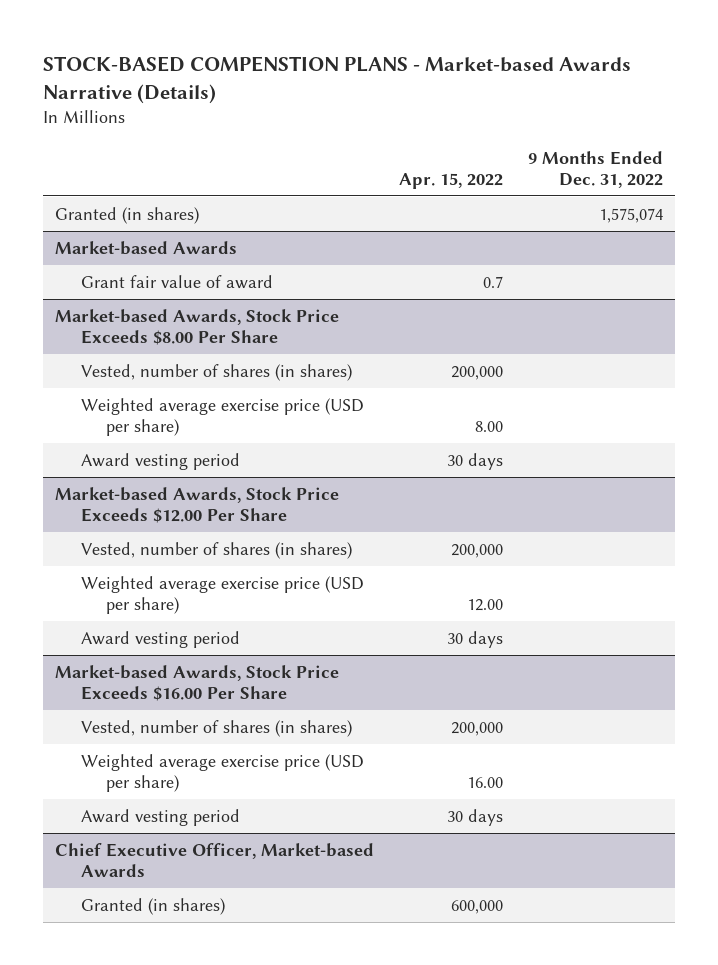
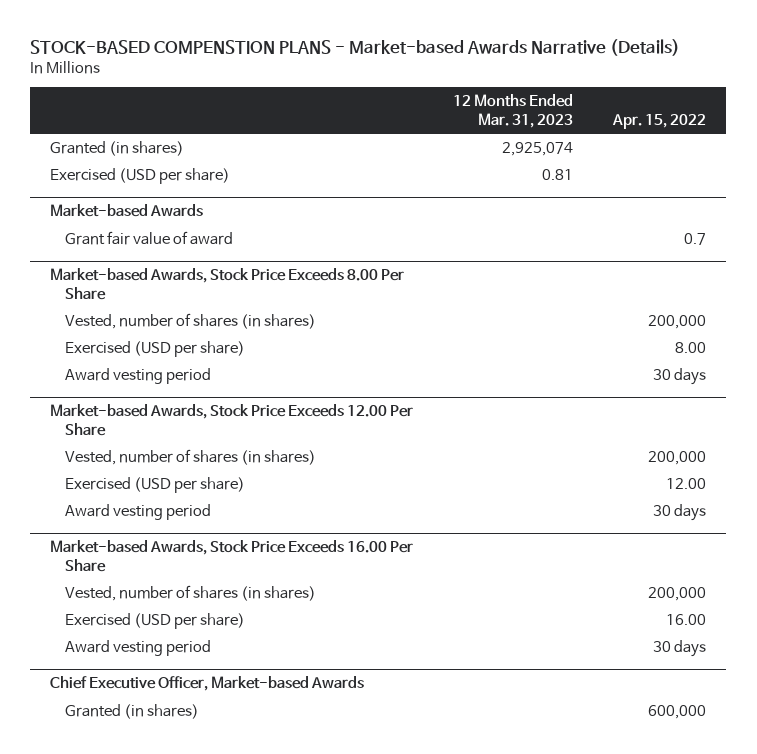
[527,150,663,188] 9 Months Ended Dec. 31, 2022 -> none
none -> [453,94,574,128] 12 Months Ended Mar. 31, 2023
none -> [50,167,231,184] Exercised (USD per share)
[55,308,340,345] Market-based Awards, Stock Price Exceeds $8.00 Per Share -> [50,268,405,300] Market-based Awards, Stock Price Exceeds 8.00 Per Share
[80,397,364,436] Weighted average exercise price (USD per share) -> [64,340,245,357] Exercised (USD per share)
[55,486,340,523] Market-based Awards, Stock Price Exceeds $12.00 Per Share -> [50,404,414,436] Market-based Awards, Stock Price Exceeds 12.00 Per Share
[80,575,364,614] Weighted average exercise price (USD per share) -> [64,476,245,493] Exercised (USD per share)
[55,664,340,701] Market-based Awards, Stock Price Exceeds $16.00 Per Share -> [50,540,414,572] Market-based Awards, Stock Price Exceeds 16.00 Per Share
[80,753,364,792] Weighted average exercise price (USD per share) -> [64,612,245,629] Exercised (USD per share)

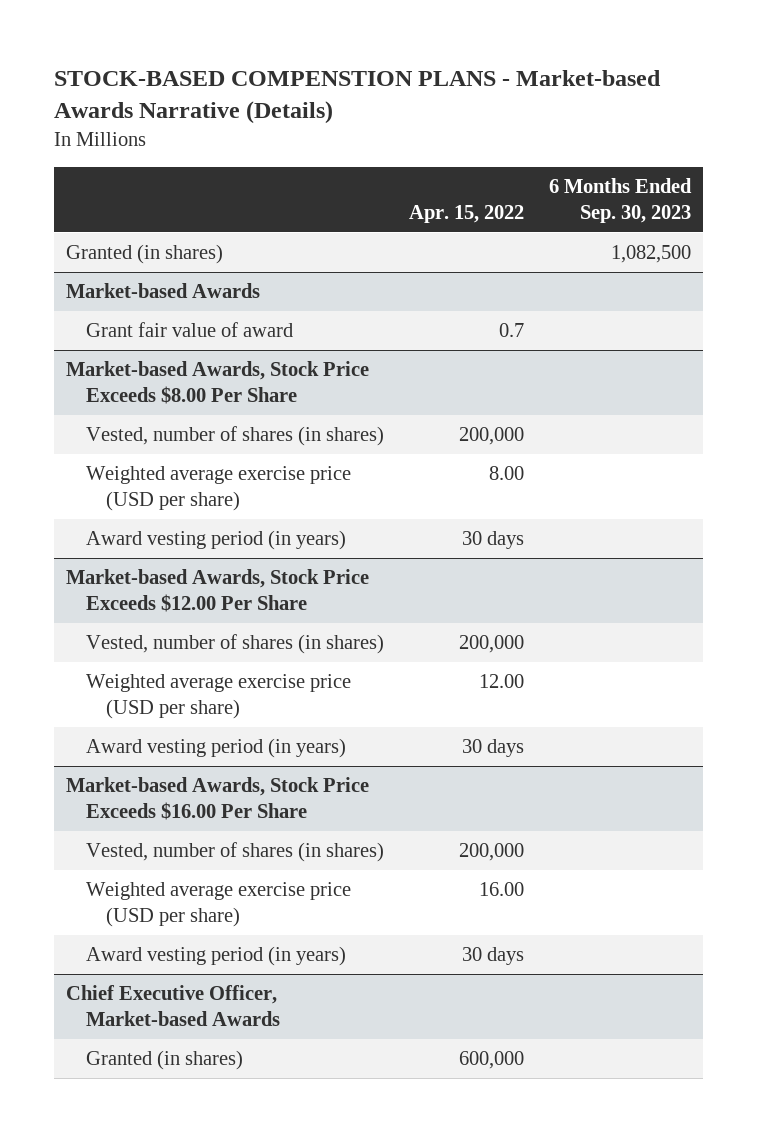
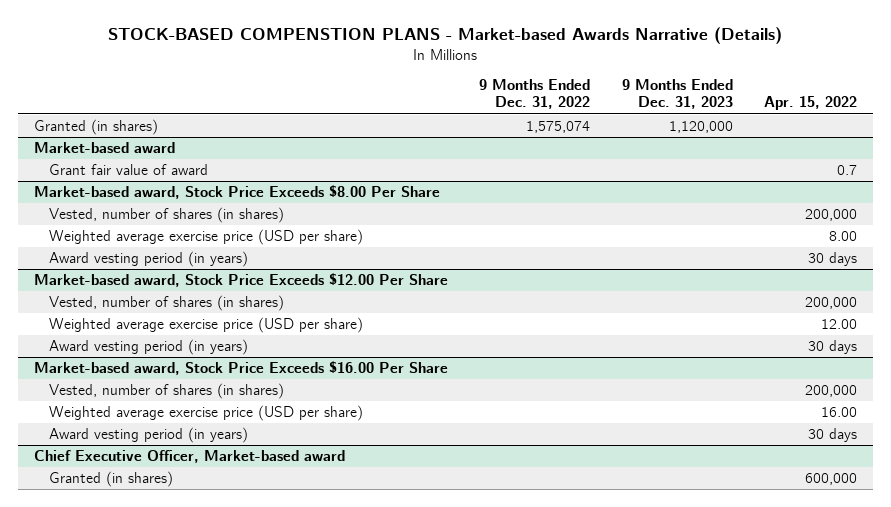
[548,178,692,223] 6 Months Ended Sep. 30, 2023 -> none
none -> [479,79,591,110] 9 Months Ended Dec. 31, 2022
none -> [621,79,733,110] 9 Months Ended Dec. 31, 2023
[66,283,261,299] Market-based Awards -> [33,142,175,154] Market-based award
[66,361,370,404] Market-based Awards, Stock Price Exceeds $8.00 Per Share -> [33,185,440,200] Market-based award, Stock Price Exceeds $8.00 Per Share
[66,569,370,612] Market-based Awards, Stock Price Exceeds $12.00 Per Share -> [33,273,448,288] Market-based award, Stock Price Exceeds $12.00 Per Share
[66,777,370,820] Market-based Awards, Stock Price Exceeds $16.00 Per Share -> [33,361,448,376] Market-based award, Stock Price Exceeds $16.00 Per Share
[66,985,281,1026] Chief Executive Officer, Market-based Awards -> [33,450,345,464] Chief Executive Officer, Market-based award

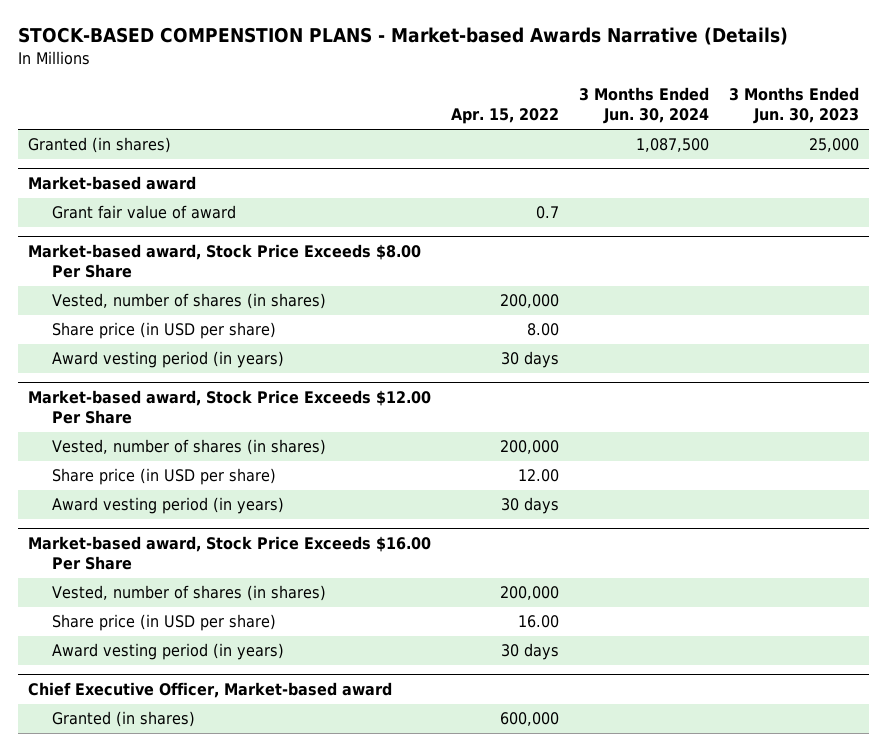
[479,79,591,110] 9 Months Ended Dec. 31, 2022 -> none
[621,79,733,110] 9 Months Ended Dec. 31, 2023 -> none
none -> [579,87,710,125] 3 Months Ended Jun. 30, 2024
none -> [729,87,860,125] 3 Months Ended Jun. 30, 2023
[48,229,363,246] Weighted average exercise price (USD per share) -> [52,322,277,340] Share price (in USD per share)
[48,317,363,334] Weighted average exercise price (USD per share) -> [52,468,277,486] Share price (in USD per share)
[48,405,363,422] Weighted average exercise price (USD per share) -> [52,614,277,632] Share price (in USD per share)

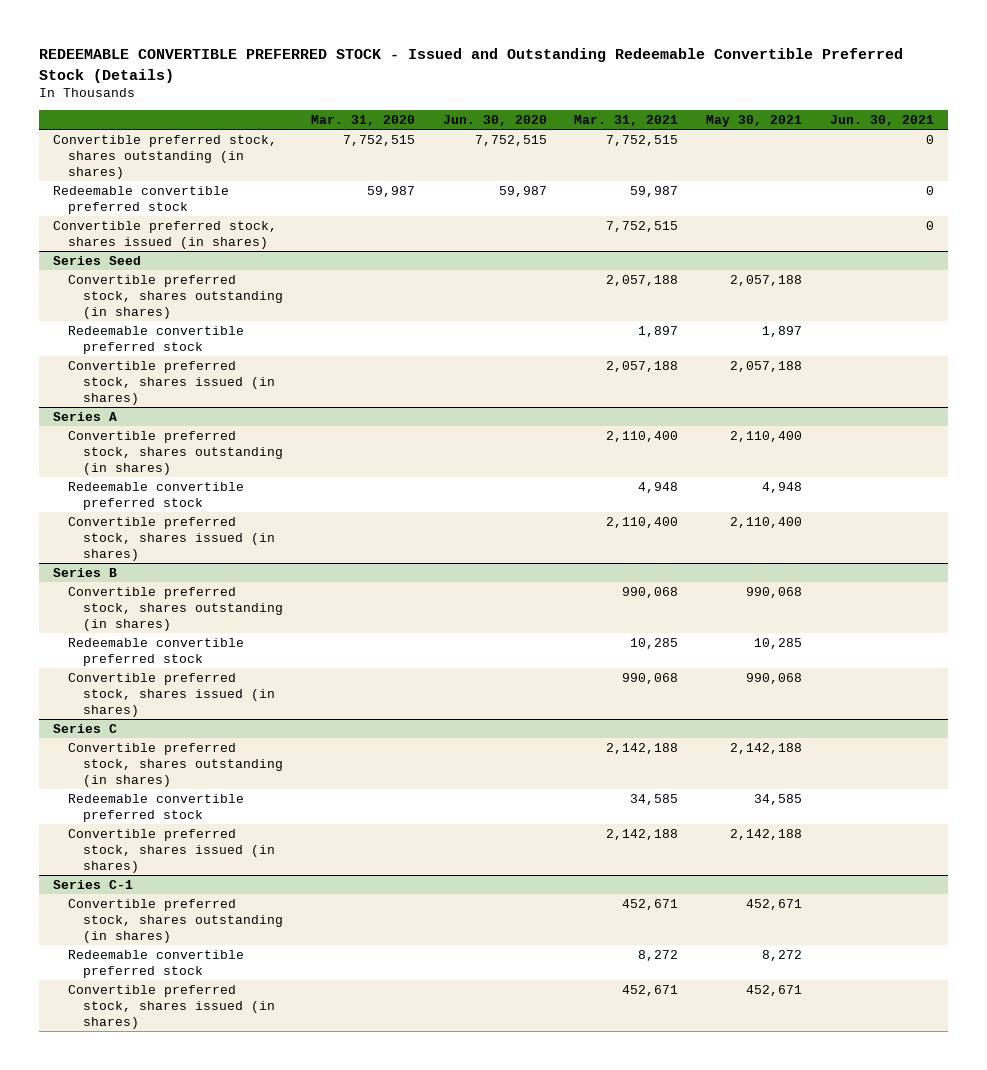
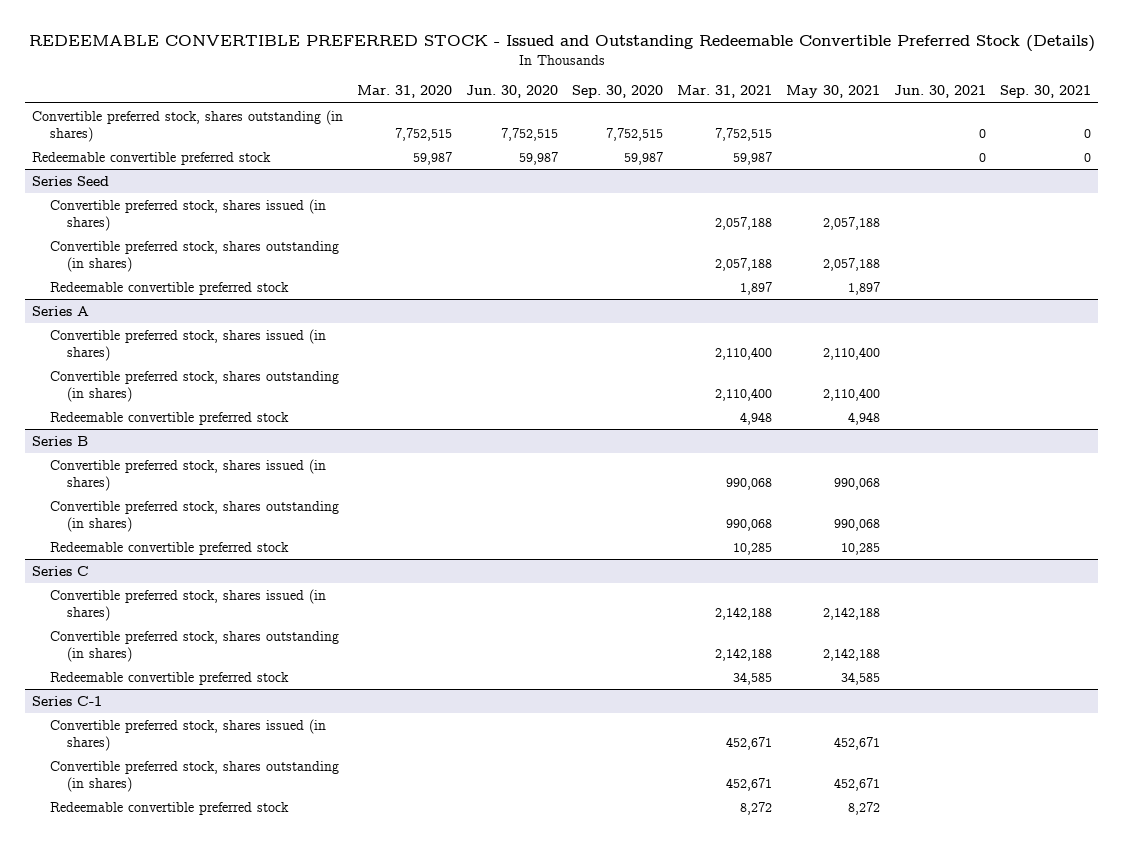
none -> [572,85,664,99] Sep. 30, 2020
none -> [1000,85,1092,99] Sep. 30, 2021
[53,220,278,249] Convertible preferred stock, shares issued (in shares) -> none
[68,360,276,405] Convertible preferred stock, shares issued (in shares) -> [49,198,326,231] Convertible preferred stock, shares issued (in shares)
[68,516,276,561] Convertible preferred stock, shares issued (in shares) -> [49,328,326,361] Convertible preferred stock, shares issued (in shares)
[68,672,276,717] Convertible preferred stock, shares issued (in shares) -> [49,458,326,491] Convertible preferred stock, shares issued (in shares)
[68,828,276,873] Convertible preferred stock, shares issued (in shares) -> [49,588,326,621] Convertible preferred stock, shares issued (in shares)
[68,984,276,1029] Convertible preferred stock, shares issued (in shares) -> [49,718,326,751] Convertible preferred stock, shares issued (in shares)

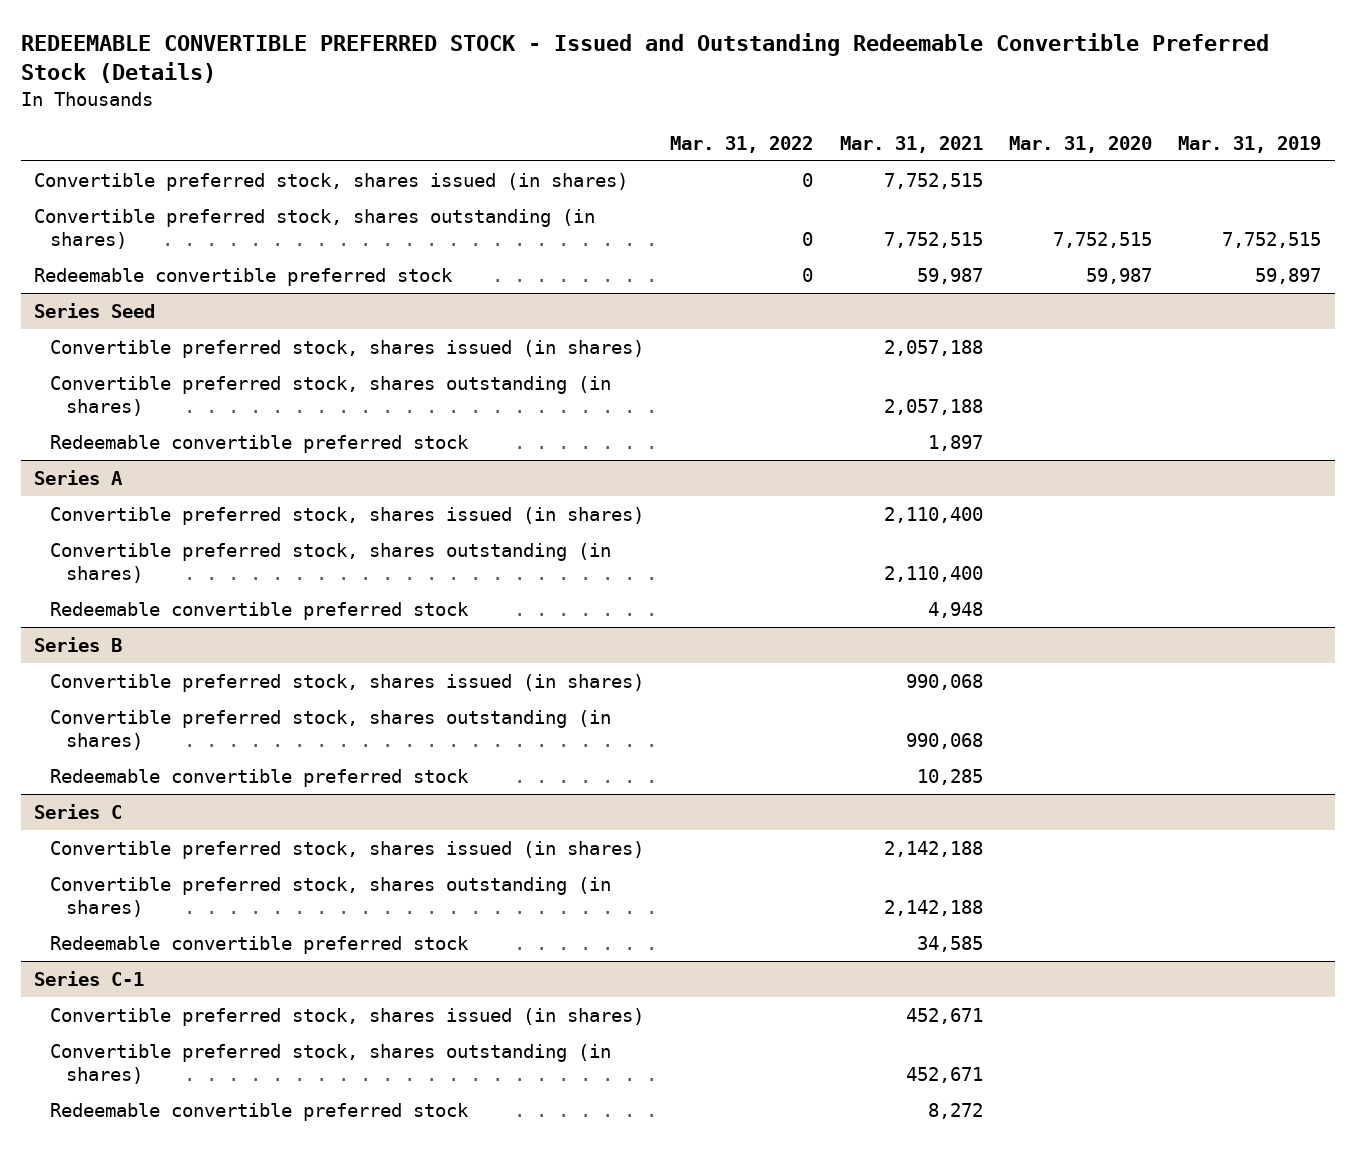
[466,85,559,99] Jun. 30, 2020 -> none
[572,85,664,99] Sep. 30, 2020 -> none
[786,85,881,99] May 30, 2021 -> none
[894,85,987,99] Jun. 30, 2021 -> none
[1000,85,1092,99] Sep. 30, 2021 -> none
none -> [670,135,814,153] Mar. 31, 2022
none -> [1178,135,1322,153] Mar. 31, 2019
none -> [34,173,629,192] Convertible preferred stock, shares issued (in shares)

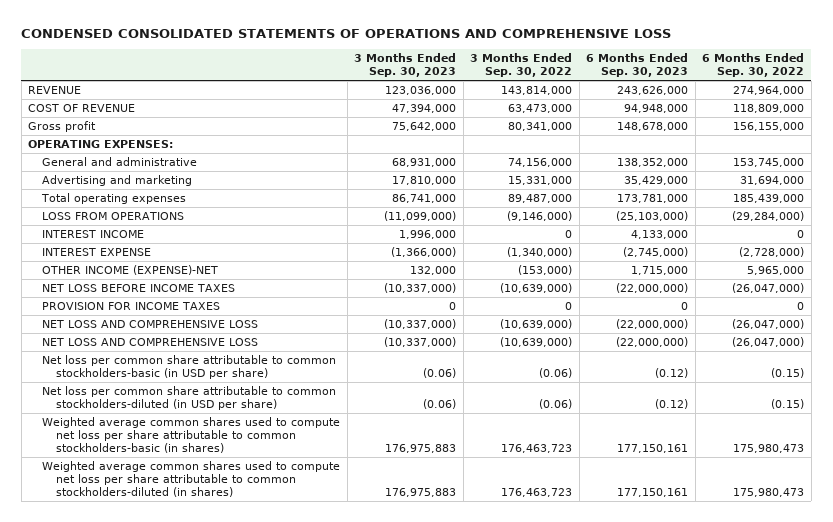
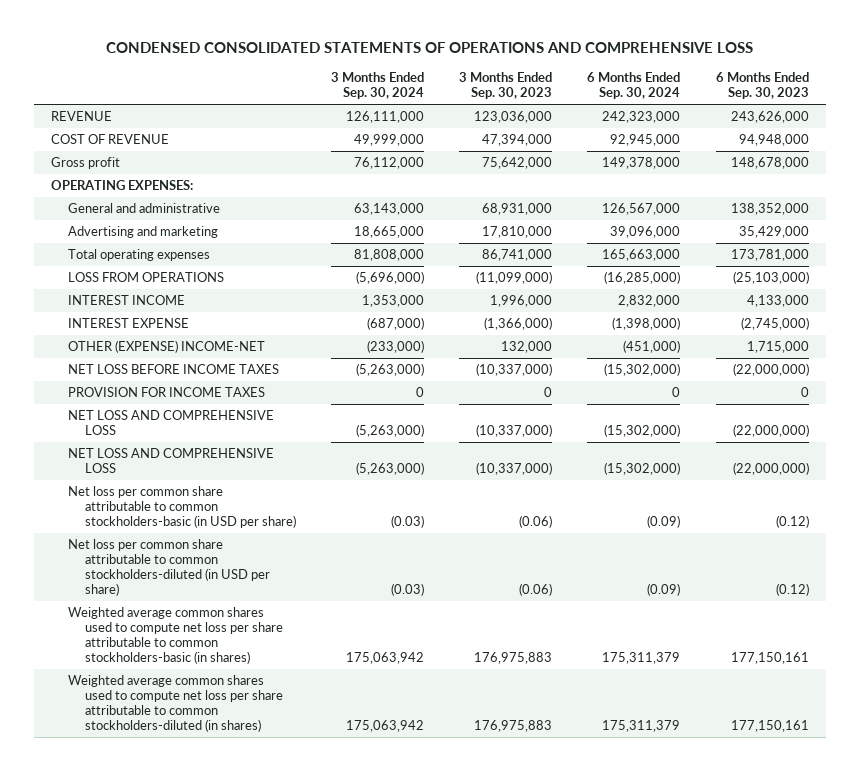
[470,53,573,78] 3 Months Ended Sep. 30, 2022 -> none
[702,53,805,78] 6 Months Ended Sep. 30, 2022 -> none
none -> [330,72,424,100] 3 Months Ended Sep. 30, 2024
none -> [587,72,681,100] 6 Months Ended Sep. 30, 2024
[42,264,219,275] OTHER INCOME (EXPENSE)-NET -> [67,340,265,354] OTHER (EXPENSE) INCOME-NET

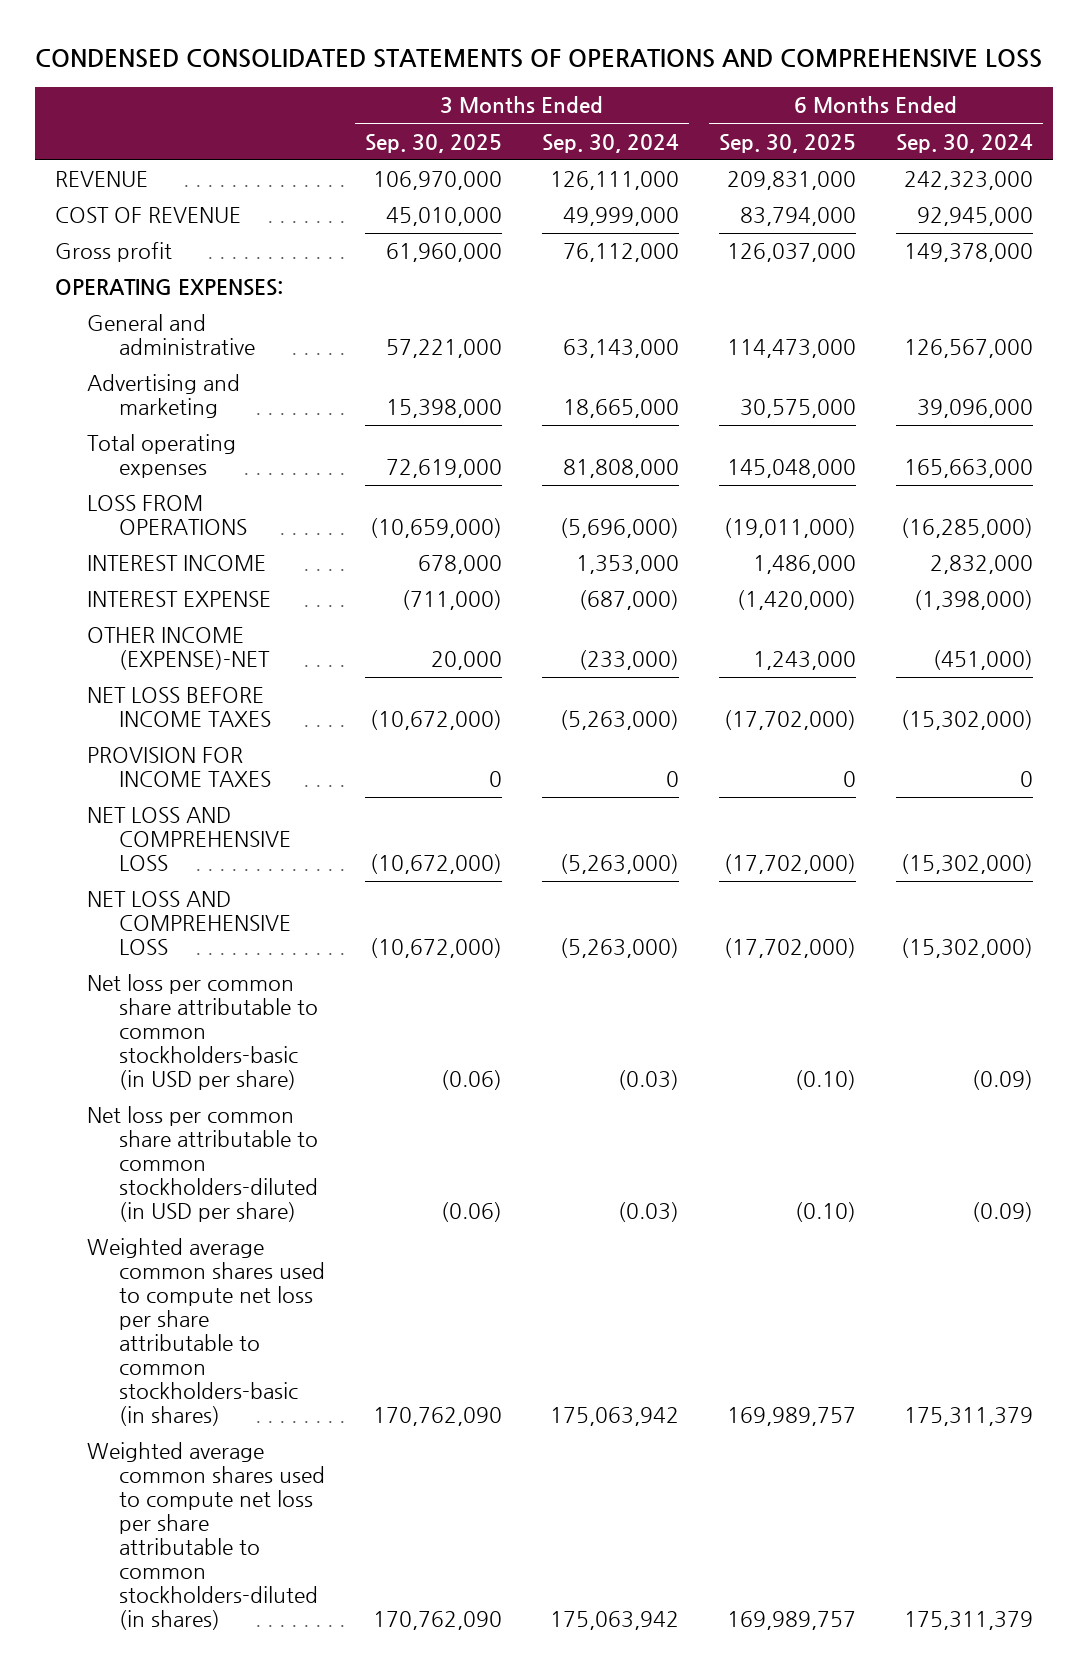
[459,72,553,100] 3 Months Ended Sep. 30, 2023 -> none
[715,72,809,100] 6 Months Ended Sep. 30, 2023 -> none
none -> [364,133,502,153] Sep. 30, 2025
none -> [719,133,857,153] Sep. 30, 2025
[67,340,265,354] OTHER (EXPENSE) INCOME-NET -> [86,627,270,671] OTHER INCOME (EXPENSE)-NET

